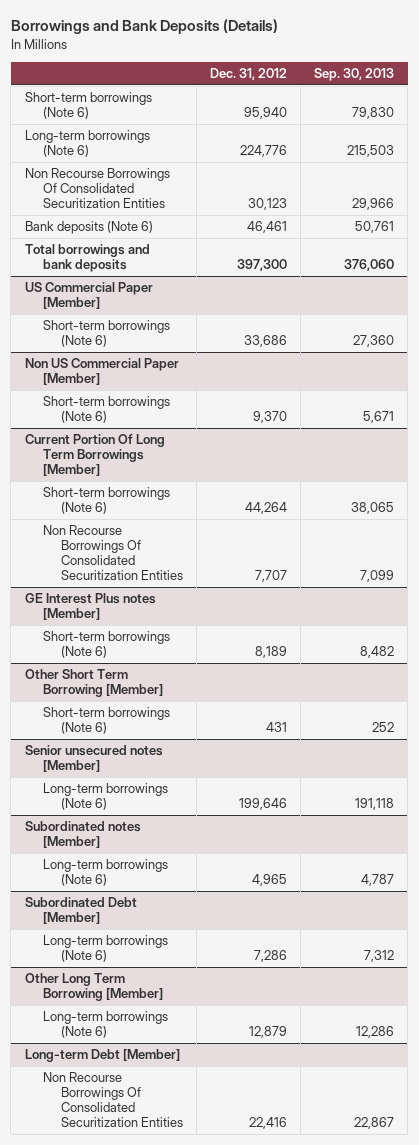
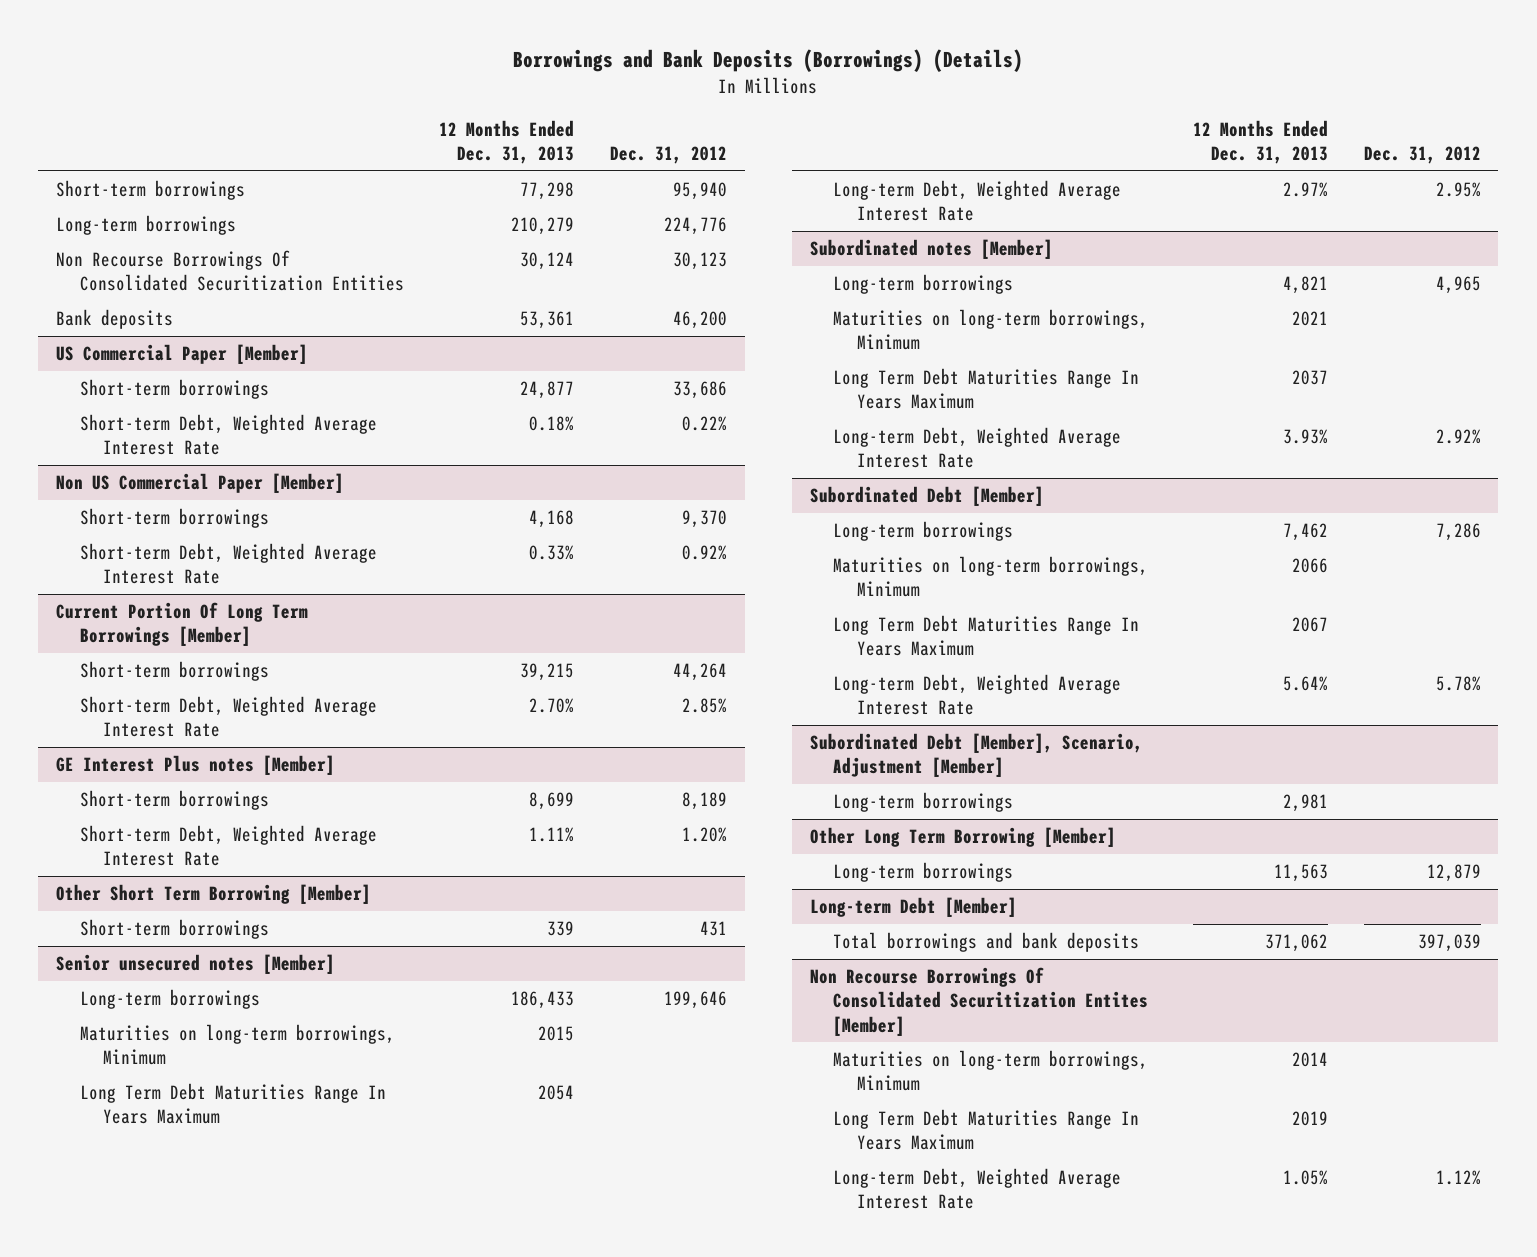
[10,19,278,35] Borrowings and Bank Deposits (Details) -> [513,49,1024,73] Borrowings and Bank Deposits (Borrowings) (Details)
[314,67,395,81] Sep. 30, 2013 -> none
none -> [439,119,575,164] 12 Months Ended Dec. 31, 2013
[24,92,152,120] Short-term borrowings (Note 6) -> [55,179,245,200] Short-term borrowings
[24,130,150,158] Long-term borrowings (Note 6) -> [55,214,236,235] Long-term borrowings
[24,244,150,273] Total borrowings and bank deposits -> none
[24,221,153,235] Bank deposits (Note 6) -> [55,308,173,329] Bank deposits
[246,221,287,234] 46,461 -> [672,310,727,329] 46,200
[42,320,170,348] Short-term borrowings (Note 6) -> [79,378,269,399] Short-term borrowings
none -> [79,413,377,456] Short-term Debt, Weighted Average Interest Rate
[42,396,170,424] Short-term borrowings (Note 6) -> [79,507,269,528] Short-term borrowings
none -> [79,542,377,585] Short-term Debt, Weighted Average Interest Rate
[42,525,183,581] Non Recourse Borrowings Of Consolidated Securitization Entities -> none
[42,487,170,515] Short-term borrowings (Note 6) -> [79,660,269,681] Short-term borrowings
none -> [79,695,377,738] Short-term Debt, Weighted Average Interest Rate
[42,631,170,659] Short-term borrowings (Note 6) -> [79,789,269,810] Short-term borrowings
none -> [79,824,377,867] Short-term Debt, Weighted Average Interest Rate
[42,707,170,735] Short-term borrowings (Note 6) -> [79,918,269,939] Short-term borrowings
[42,783,168,811] Long-term borrowings (Note 6) -> [79,988,260,1009] Long-term borrowings
none -> [79,1023,395,1066] Maturities on long-term borrowings, Minimum
none -> [79,1082,386,1125] Long Term Debt Maturities Range In Years Maximum
none -> [833,179,1122,222] Long-term Debt, Weighted Average Interest Rate
[42,859,168,887] Long-term borrowings (Note 6) -> [833,273,1014,294] Long-term borrowings
none -> [833,308,1149,351] Maturities on long-term borrowings, Minimum
none -> [833,367,1140,410] Long Term Debt Maturities Range In Years Maximum
none -> [833,426,1122,469] Long-term Debt, Weighted Average Interest Rate
[42,935,168,963] Long-term borrowings (Note 6) -> [833,520,1014,541] Long-term borrowings
none -> [833,555,1149,598] Maturities on long-term borrowings, Minimum
none -> [833,614,1140,657] Long Term Debt Maturities Range In Years Maximum
none -> [833,673,1122,716] Long-term Debt, Weighted Average Interest Rate
none -> [809,732,1143,778] Subordinated Debt [Member], Scenario, Adjustment [Member]
none -> [833,791,1014,812] Long-term borrowings
[42,1011,168,1039] Long-term borrowings (Note 6) -> [833,861,1014,882] Long-term borrowings
[42,1072,183,1128] Non Recourse Borrowings Of Consolidated Securitization Entities -> none
none -> [833,931,1140,952] Total borrowings and bank deposits
none -> [809,966,1149,1036] Non Recourse Borrowings Of Consolidated Securitization Entites [Member]
none -> [833,1049,1149,1092] Maturities on long-term borrowings, Minimum
none -> [833,1108,1140,1151] Long Term Debt Maturities Range In Years Maximum
none -> [833,1167,1122,1210] Long-term Debt, Weighted Average Interest Rate

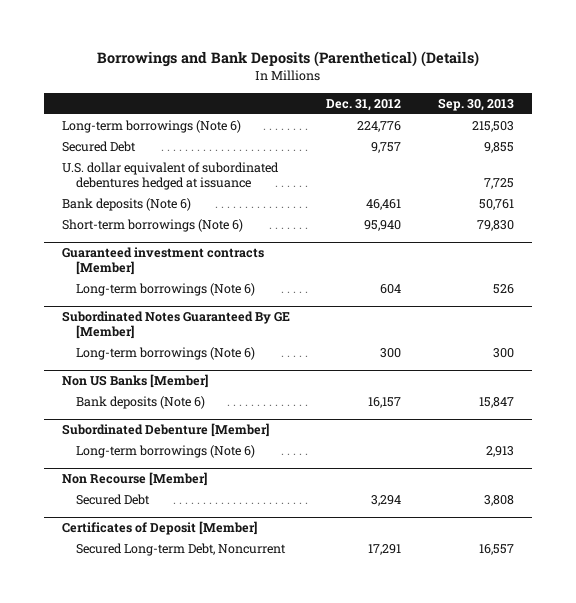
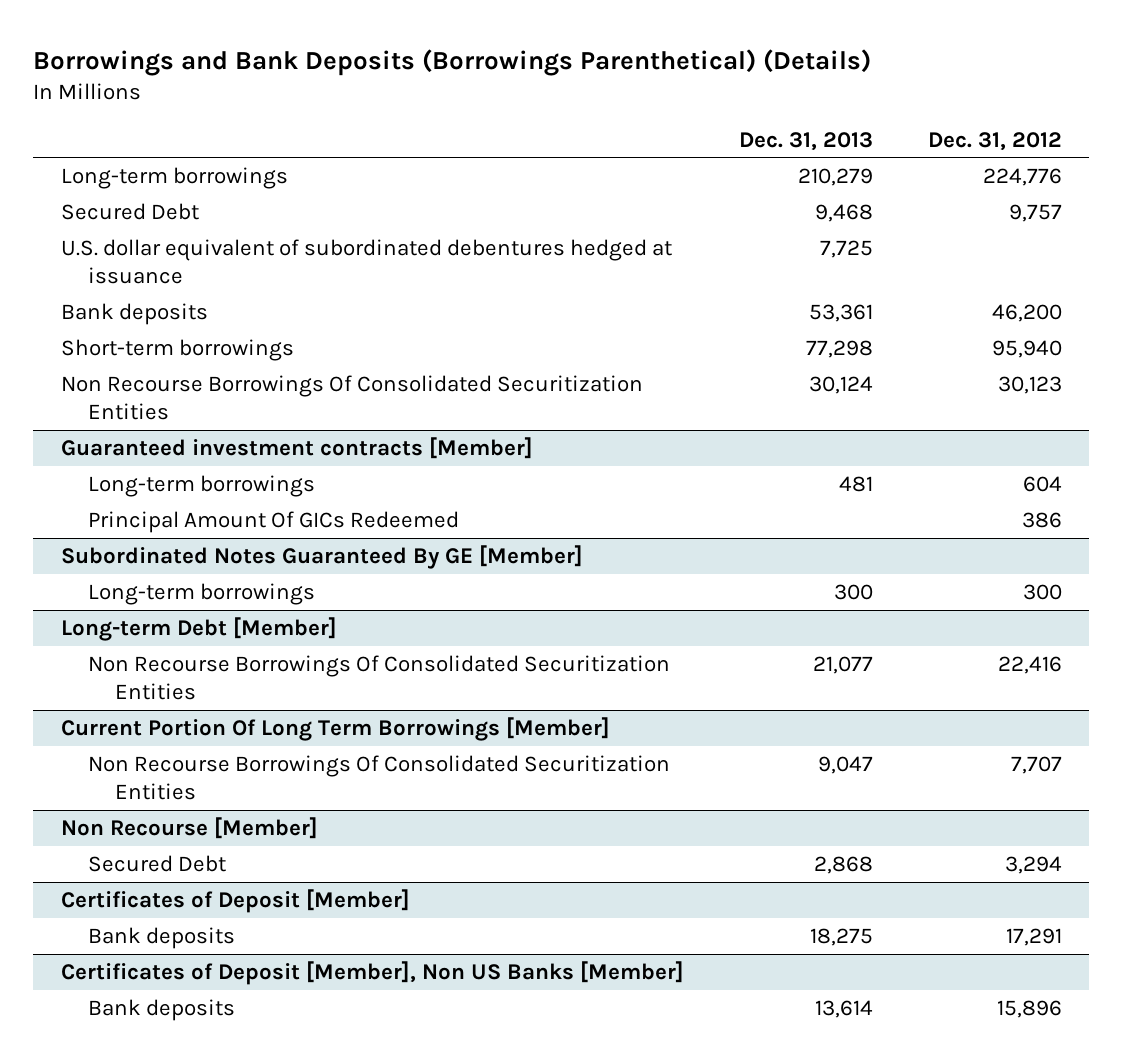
[96,51,479,68] Borrowings and Bank Deposits (Parenthetical) (Details) -> [33,48,872,76] Borrowings and Bank Deposits (Borrowings Parenthetical) (Details)
[438,97,515,111] Sep. 30, 2013 -> none
none -> [738,131,873,151] Dec. 31, 2013
[61,120,241,134] Long-term borrowings (Note 6) -> [60,167,288,190] Long-term borrowings
[61,198,191,212] Bank deposits (Note 6) -> [60,303,208,326] Bank deposits
[366,199,402,211] 46,461 -> [991,304,1062,323] 46,200
[61,219,243,233] Short-term borrowings (Note 6) -> [60,339,294,362] Short-term borrowings
none -> [60,375,643,420] Non Recourse Borrowings Of Consolidated Securitization Entities
[76,283,256,297] Long-term borrowings (Note 6) -> [88,475,316,498] Long-term borrowings
none -> [88,511,460,534] Principal Amount Of GICs Redeemed
[61,374,208,389] Non US Banks [Member] -> none
[76,396,206,410] Bank deposits (Note 6) -> none
[61,423,269,438] Subordinated Debenture [Member] -> none
[76,445,256,459] Long-term borrowings (Note 6) -> none
[76,347,256,361] Long-term borrowings (Note 6) -> [88,583,316,606] Long-term borrowings
none -> [60,617,337,642] Long-term Debt [Member]
none -> [88,655,671,700] Non Recourse Borrowings Of Consolidated Securitization Entities
none -> [60,717,610,742] Current Portion Of Long Term Borrowings [Member]
none -> [88,755,671,800] Non Recourse Borrowings Of Consolidated Securitization Entities
[76,543,287,557] Secured Long-term Debt, Noncurrent -> [88,927,236,950] Bank deposits
none -> [60,961,684,986] Certificates of Deposit [Member], Non US Banks [Member]
none -> [88,999,236,1022] Bank deposits

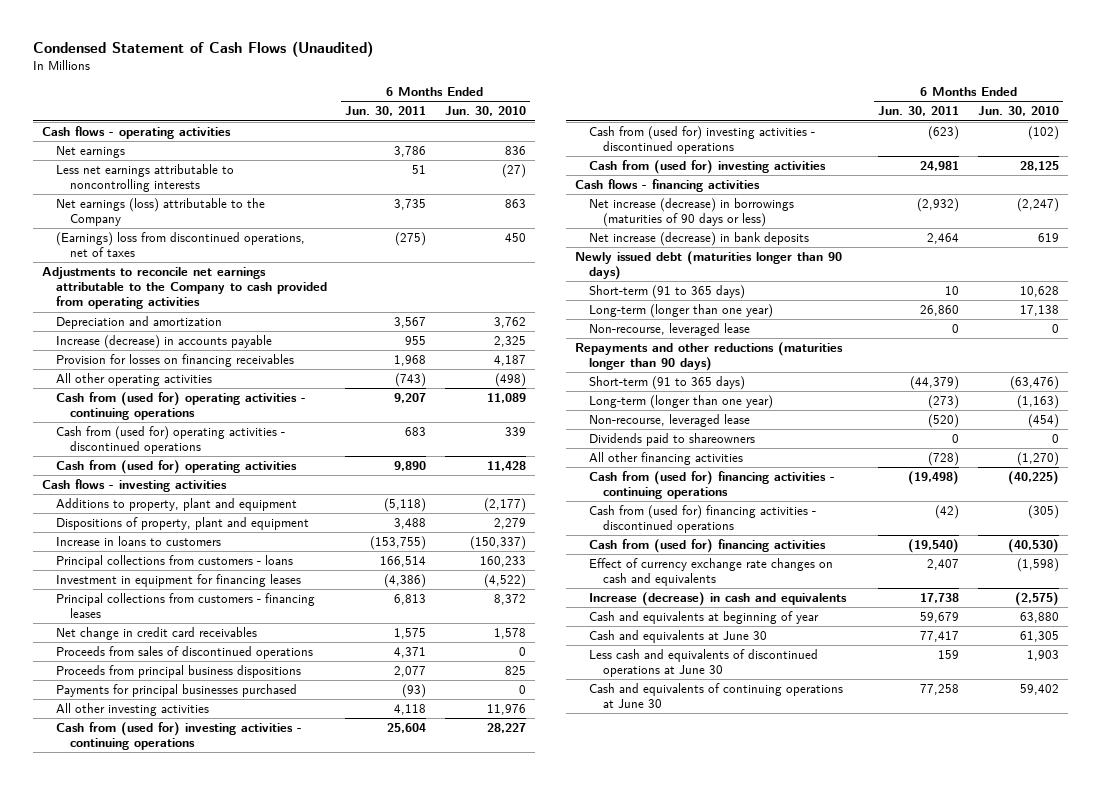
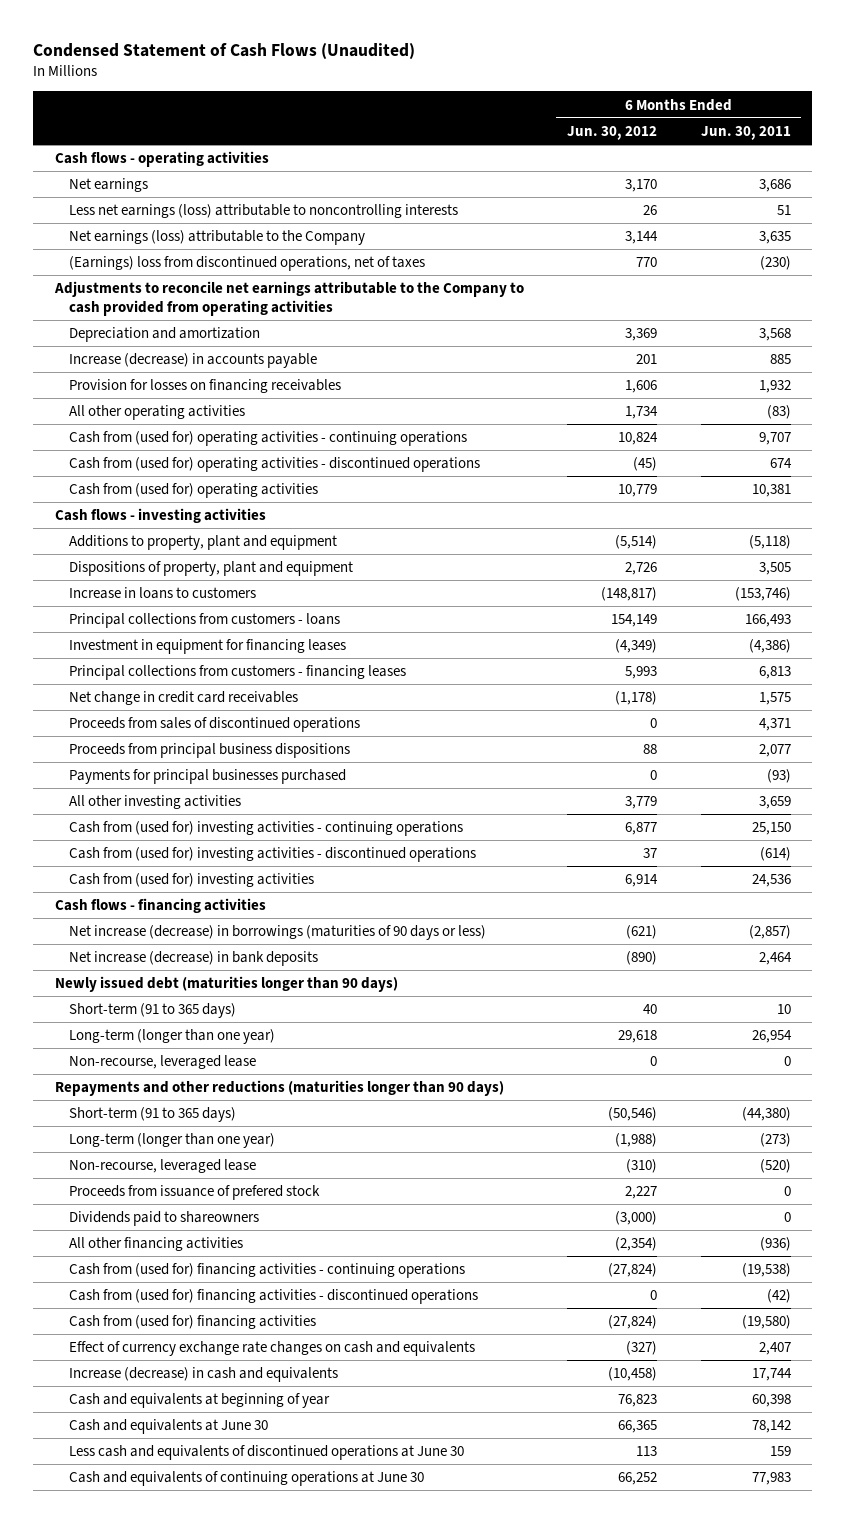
[444,106,526,117] Jun. 30, 2010 -> none
none -> [567,125,658,140] Jun. 30, 2012
[394,145,427,157] 3,786 -> [758,179,791,193] 3,686
[56,163,235,193] Less net earnings attributable to noncontrolling interests -> [68,204,458,219] Less net earnings (loss) attributable to noncontrolling interests
[394,198,427,210] 3,735 -> [758,231,791,245] 3,635
[395,231,427,246] (275) -> [759,256,791,271] (230)
[394,316,427,328] 3,567 -> [758,328,791,342] 3,568
[405,335,427,345] 955 -> [769,354,791,365] 885
[394,354,427,366] 1,968 -> [758,380,791,394] 1,932
[395,372,427,387] (743) -> [766,405,791,420] (83)
[394,392,427,403] 9,207 -> [758,432,791,446] 9,707
[405,426,427,436] 683 -> [769,458,792,469] 674
[394,460,427,471] 9,890 -> [751,484,791,498] 10,381
[394,517,427,529] 3,488 -> [758,562,791,576] 3,505
[370,535,427,550] (153,755) -> [734,587,791,602] (153,746)
[380,555,427,567] 166,514 -> [744,614,791,628] 166,493
[394,703,427,715] 4,118 -> [758,796,791,810] 3,659
[387,722,427,733] 25,604 -> [751,822,791,836] 25,150
[928,125,960,140] (623) -> [759,847,791,862] (614)
[920,160,960,171] 24,981 -> [751,874,791,888] 24,536
[917,197,960,212] (2,932) -> [748,925,791,940] (2,857)
[920,304,960,316] 26,860 -> [751,1030,792,1044] 26,954
[910,375,960,390] (44,379) -> [741,1107,791,1122] (44,380)
none -> [68,1185,320,1201] Proceeds from issuance of prefered stock
[928,451,960,466] (728) -> [759,1237,791,1252] (936)
[908,470,960,485] (19,498) -> [741,1263,791,1278] (19,538)
[908,538,960,553] (19,540) -> [741,1315,791,1330] (19,580)
[920,592,960,603] 17,738 -> [751,1368,792,1382] 17,744
[920,611,960,623] 59,679 -> [751,1394,791,1408] 60,398
[920,630,960,642] 77,417 -> [751,1420,791,1434] 78,142
[920,683,960,695] 77,258 -> [751,1472,791,1486] 77,983

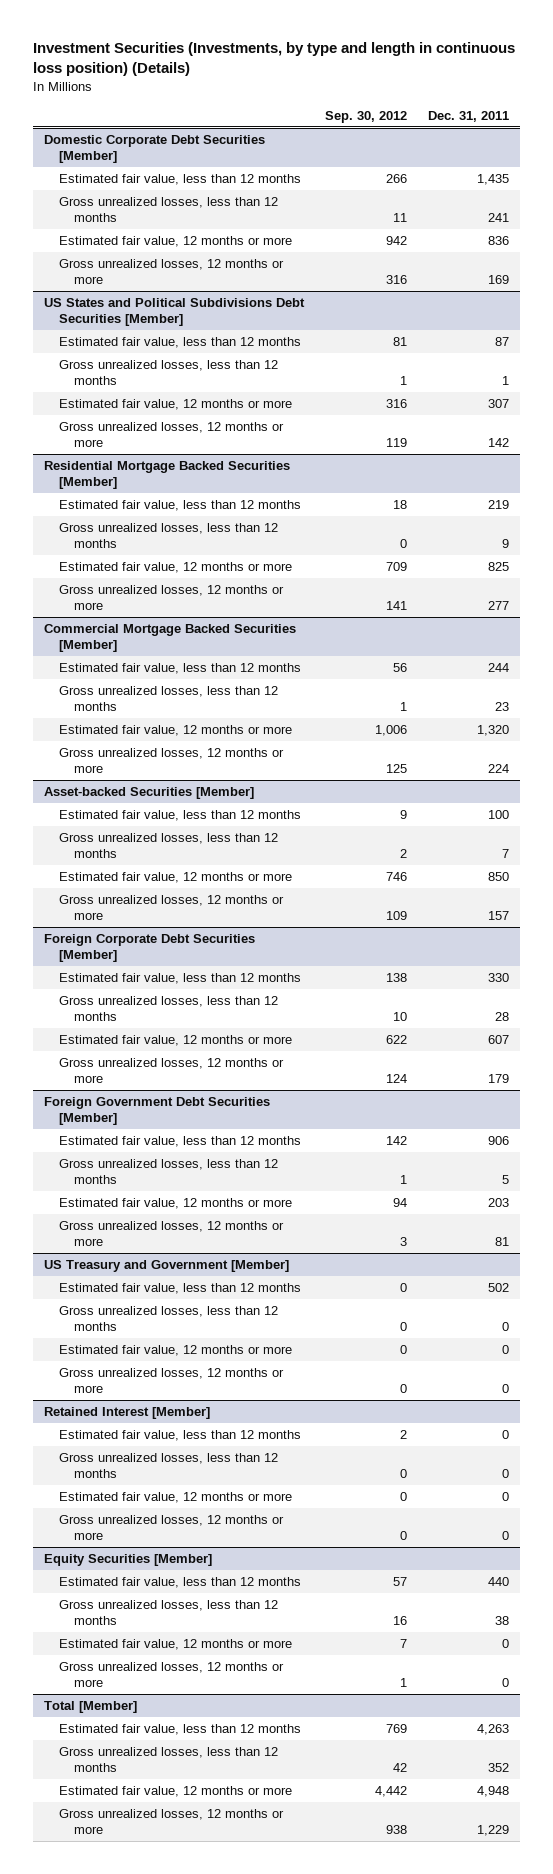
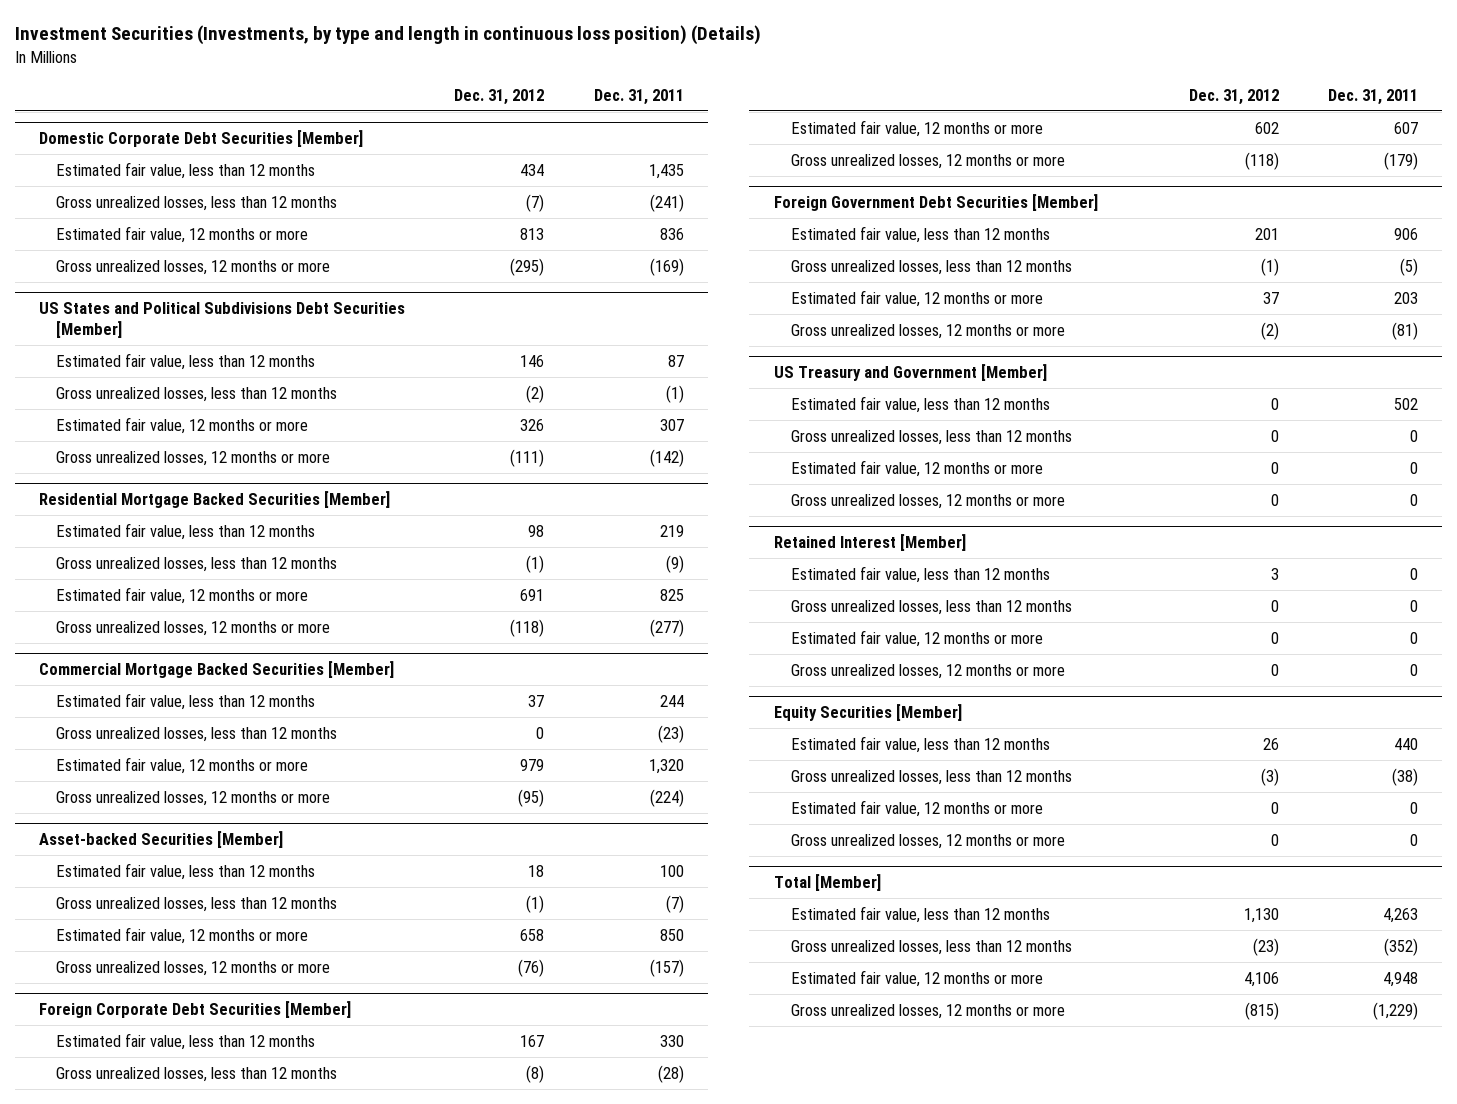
[325,110,408,123] Sep. 30, 2012 -> none
none -> [454,88,545,105] Dec. 31, 2012
[488,213,510,223] 241 -> [649,193,684,212] (241)
[488,275,510,285] 169 -> [649,257,684,276] (169)
[502,376,510,386] 1 -> [665,384,684,403] (1)
[488,438,510,448] 142 -> [649,448,684,467] (142)
[502,539,510,549] 9 -> [665,554,684,573] (9)
[488,601,510,611] 277 -> [649,618,684,637] (277)
[495,702,510,712] 23 -> [657,724,684,743] (23)
[488,764,510,774] 224 -> [649,788,684,807] (224)
[502,849,510,859] 7 -> [665,894,684,913] (7)
[488,911,510,921] 157 -> [649,958,684,977] (157)
[495,1012,510,1022] 28 -> [657,1064,684,1083] (28)
[488,1074,510,1084] 179 -> [1383,151,1418,170] (179)
[502,1175,510,1185] 5 -> [1399,257,1418,276] (5)
[495,1237,510,1247] 81 -> [1391,321,1418,340] (81)
[495,1616,510,1626] 38 -> [1391,767,1418,786] (38)
[488,1763,510,1773] 352 -> [1383,937,1418,956] (352)
[477,1825,510,1837] 1,229 -> [1372,1001,1418,1020] (1,229)

